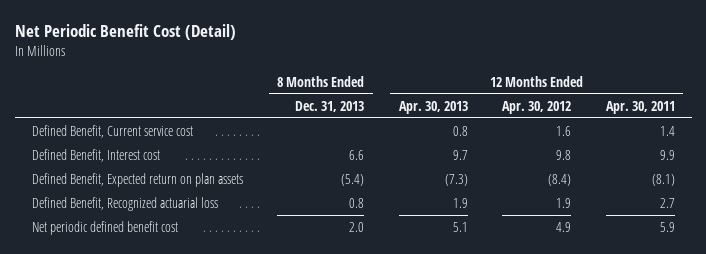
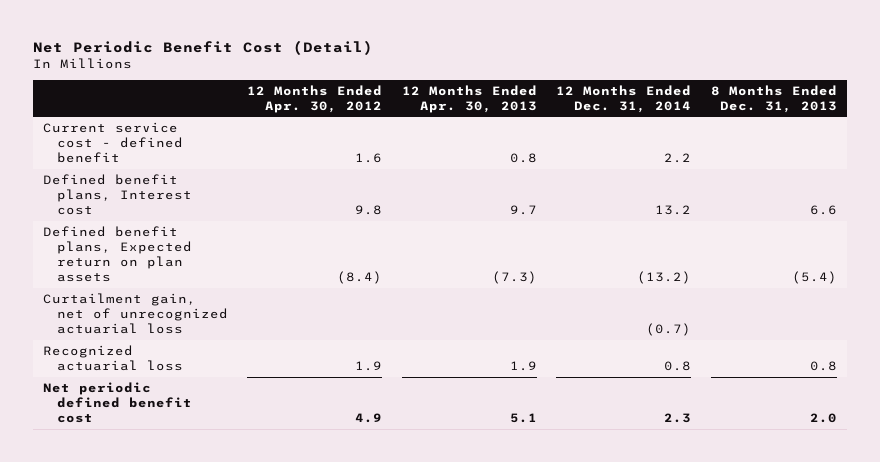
[605,100,675,114] Apr. 30, 2011 -> none
none -> [556,84,692,113] 12 Months Ended Dec. 31, 2014
[31,124,193,138] Defined Benefit, Current service cost -> [43,121,183,164] Current service cost - defined benefit
[31,148,160,162] Defined Benefit, Interest cost -> [43,173,192,216] Defined benefit plans, Interest cost
[31,172,243,187] Defined Benefit, Expected return on plan assets -> [43,225,192,283] Defined benefit plans, Expected return on plan assets
none -> [43,292,228,335] Curtailment gain, net of unrecognized actuarial loss
[31,196,218,211] Defined Benefit, Recognized actuarial loss -> [43,344,183,372] Recognized actuarial loss

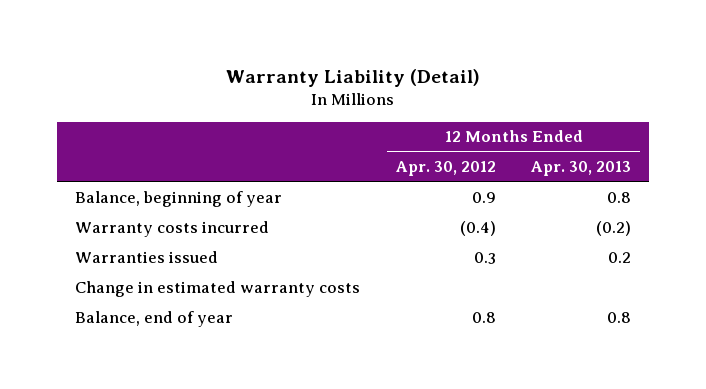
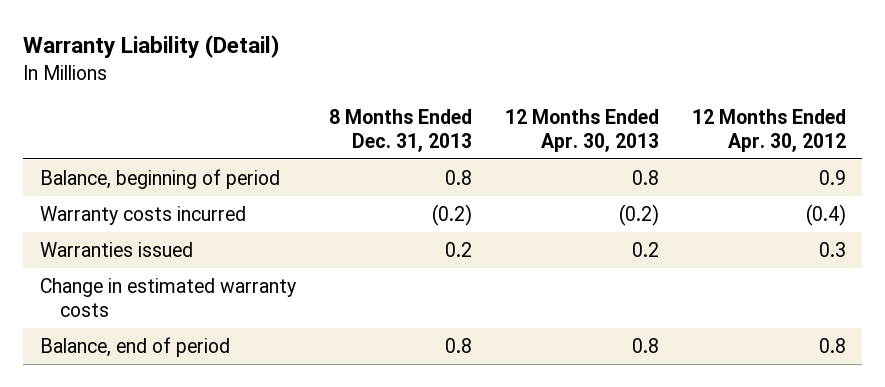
none -> [328,109,472,152] 8 Months Ended Dec. 31, 2013
[75,190,283,207] Balance, beginning of year -> [39,168,280,189] Balance, beginning of period
[75,310,234,327] Balance, end of year -> [39,336,230,357] Balance, end of period

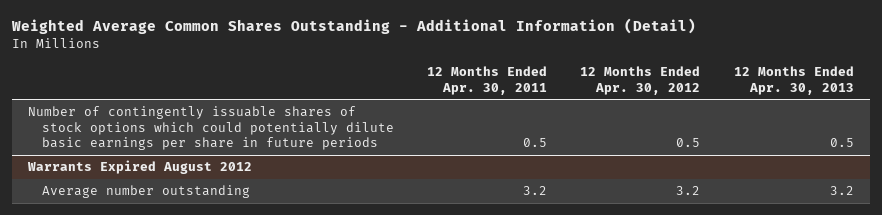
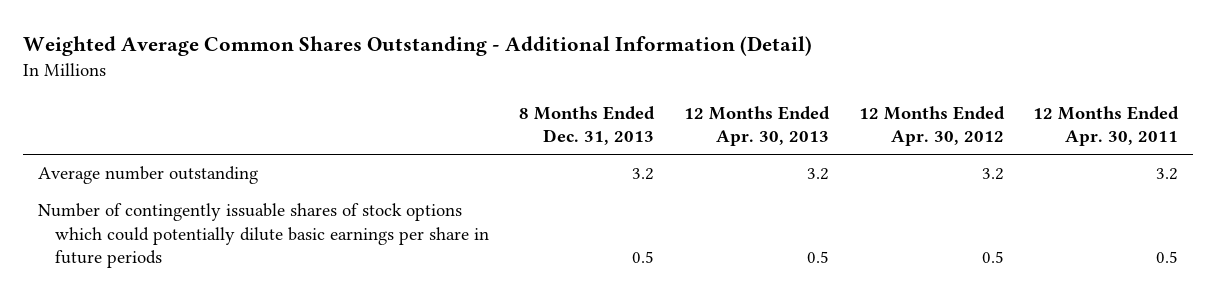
none -> [518,105,655,145] 8 Months Ended Dec. 31, 2013
[27,160,253,175] Warrants Expired August 2012 -> none
[28,106,394,151] Number of contingently issuable shares of stock options which could potentially dilute basic earnings per share in future periods -> [37,203,489,268] Number of contingently issuable shares of stock options which could potentially dilute basic earnings per share in future periods

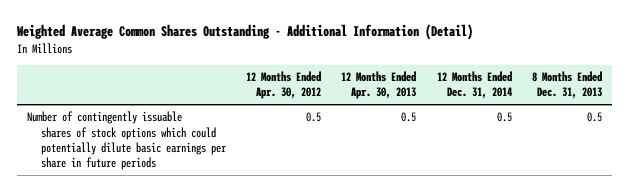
[1033,105,1180,146] 12 Months Ended Apr. 30, 2011 -> none
none -> [436,71,512,100] 12 Months Ended Dec. 31, 2014
[37,166,258,185] Average number outstanding -> none

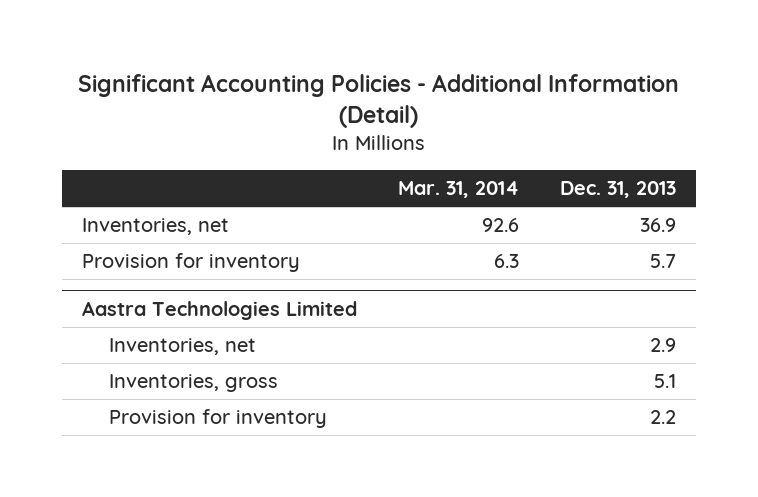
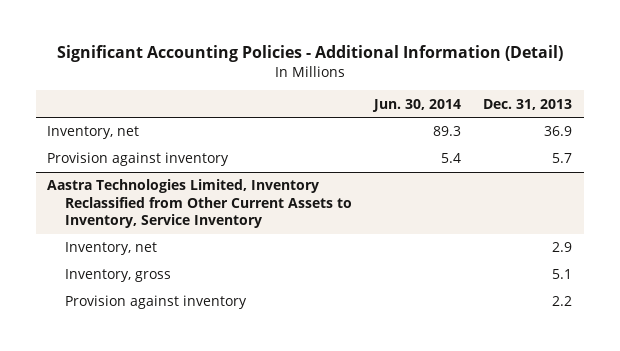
[397,181,519,199] Mar. 31, 2014 -> none
none -> [371,98,461,112] Jun. 30, 2014
[82,300,358,320] Aastra Technologies Limited -> none
[82,218,230,236] Inventories, net -> [47,126,140,140] Inventory, net
[82,253,301,273] Provision for inventory -> [47,152,230,167] Provision against inventory
none -> [47,179,352,229] Aastra Technologies Limited, Inventory Reclassified from Other Current Assets to Inventory, Service Inventory
[109,338,257,356] Inventories, net -> [64,242,157,256] Inventory, net
[109,374,279,393] Inventories, gross -> [64,269,171,283] Inventory, gross
[109,409,328,429] Provision for inventory -> [64,295,247,310] Provision against inventory

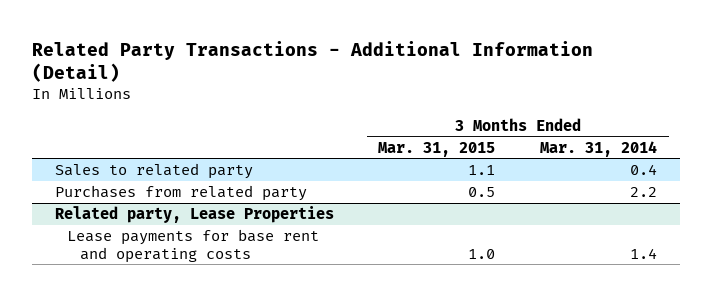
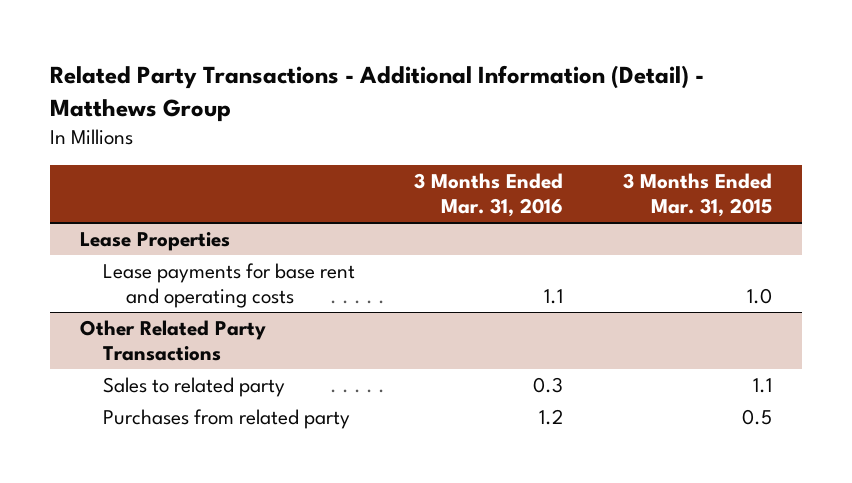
[32,40,594,82] Related Party Transactions - Additional Information (Detail) -> [50,65,705,122] Related Party Transactions - Additional Information (Detail) - Matthews Group
[540,140,658,157] Mar. 31, 2014 -> none
none -> [414,173,564,218] 3 Months Ended Mar. 31, 2016
none -> [80,232,231,252] Lease Properties
none -> [102,263,355,308] Lease payments for base rent and operating costs
none -> [80,320,267,361] Other Related Party Transactions
[54,206,334,224] Related party, Lease Properties -> none
[67,229,320,263] Lease payments for base rent and operating costs -> none

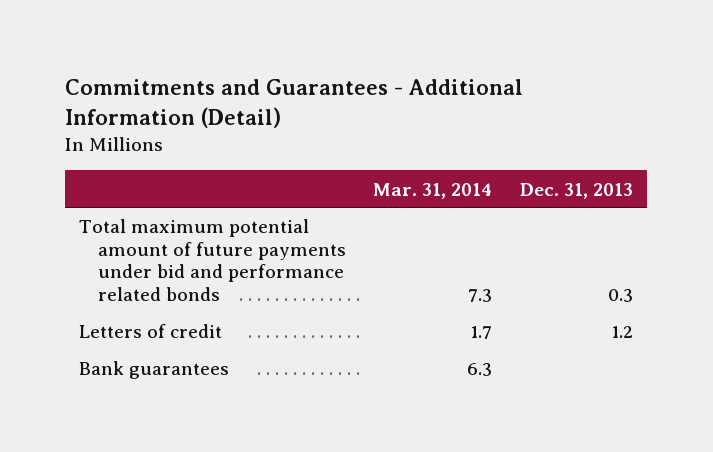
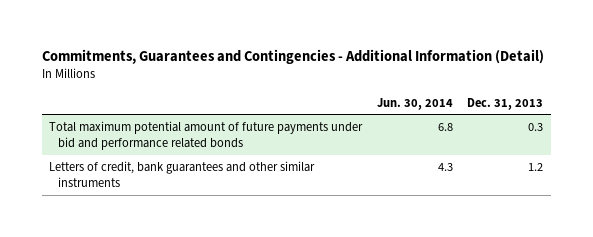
[65,79,524,129] Commitments and Guarantees - Additional Information (Detail) -> [42,49,545,65] Commitments, Guarantees and Contingencies - Additional Information (Detail)
[373,182,493,199] Mar. 31, 2014 -> none
none -> [376,97,453,110] Jun. 30, 2014
[79,361,230,380] Bank guarantees -> none
[79,324,223,339] Letters of credit -> [49,160,316,188] Letters of credit, bank guarantees and other similar instruments

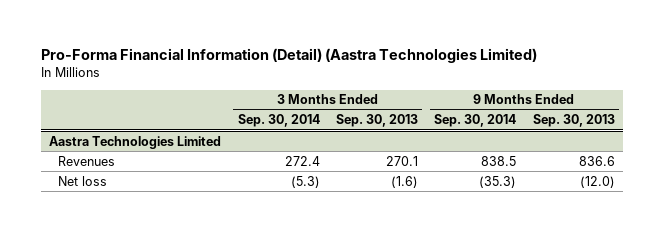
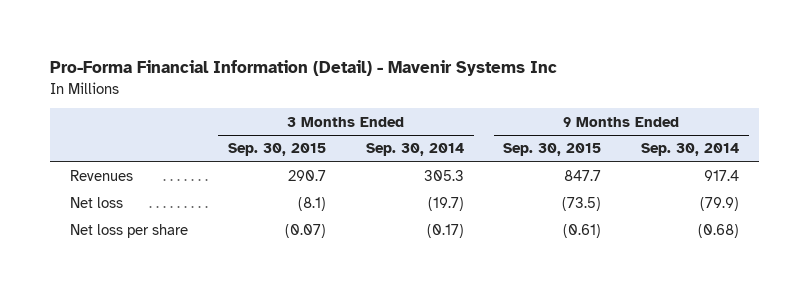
[41,48,538,64] Pro-Forma Financial Information (Detail) (Aastra Technologies Limited) -> [50,60,558,77] Pro-Forma Financial Information (Detail) - Mavenir Systems Inc
[335,114,418,128] Sep. 30, 2013 -> none
[532,114,615,128] Sep. 30, 2013 -> none
none -> [227,143,326,157] Sep. 30, 2015
none -> [503,143,602,157] Sep. 30, 2015
[49,135,222,149] Aastra Technologies Limited -> none
[284,155,320,166] 272.4 -> [423,170,464,182] 305.3
[481,155,517,166] 838.5 -> [704,170,740,182] 917.4
[290,175,320,188] (5.3) -> [427,197,464,212] (19.7)
[479,175,517,188] (35.3) -> [700,197,740,212] (79.9)
none -> [70,224,189,239] Net loss per share

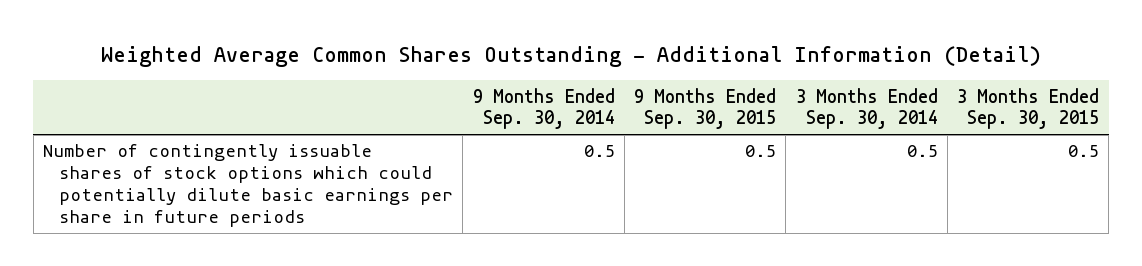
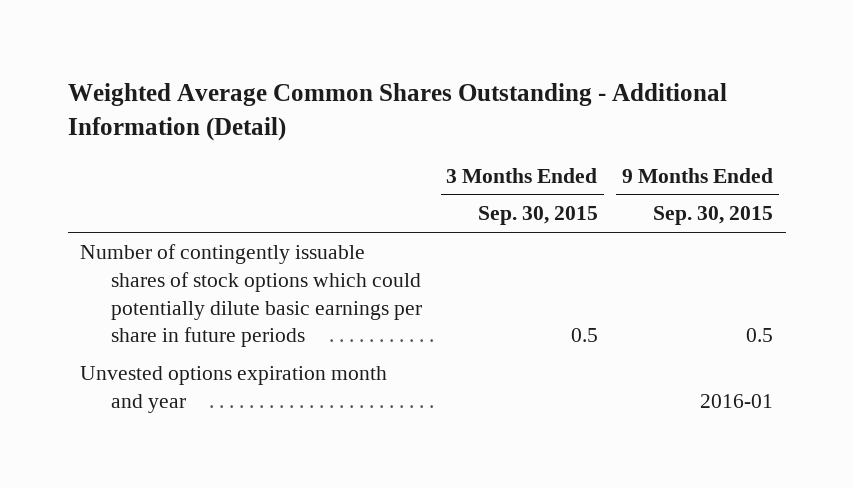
[472,87,615,130] 9 Months Ended Sep. 30, 2014 -> none
[795,87,938,130] 3 Months Ended Sep. 30, 2014 -> none
none -> [80,365,388,413] Unvested options expiration month and year

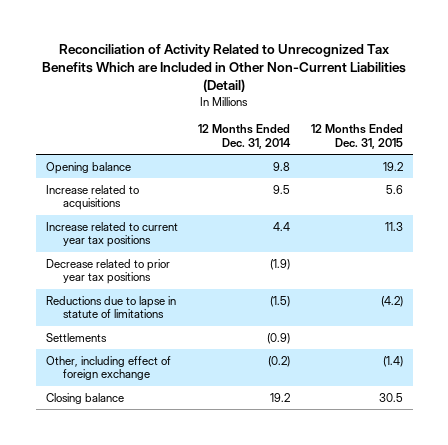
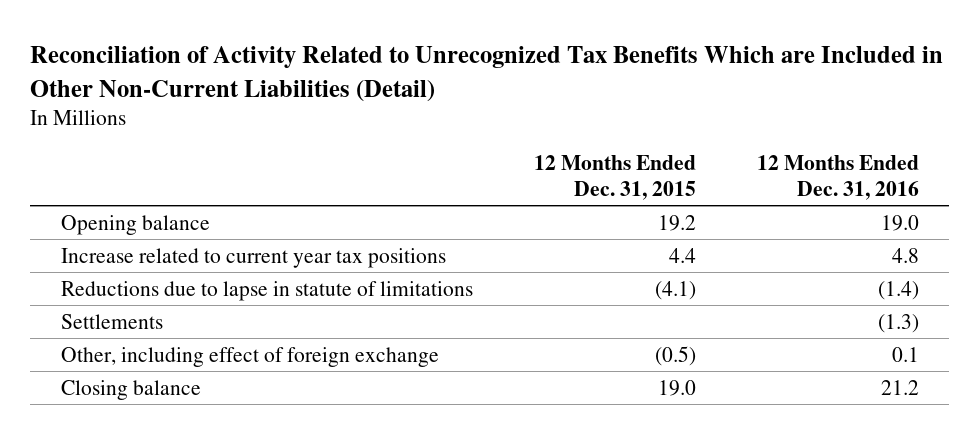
[198,124,292,150] 12 Months Ended Dec. 31, 2014 -> none
none -> [756,155,919,200] 12 Months Ended Dec. 31, 2016
[45,184,139,211] Increase related to acquisitions -> none
[45,258,170,285] Decrease related to prior year tax positions -> none
[384,221,403,231] 11.3 -> [668,247,696,263] 4.4
[380,295,403,307] (4.2) -> [654,280,696,300] (4.1)
[382,355,403,367] (1.4) -> [654,345,696,366] (0.5)
[378,392,403,402] 30.5 -> [657,379,696,396] 19.0

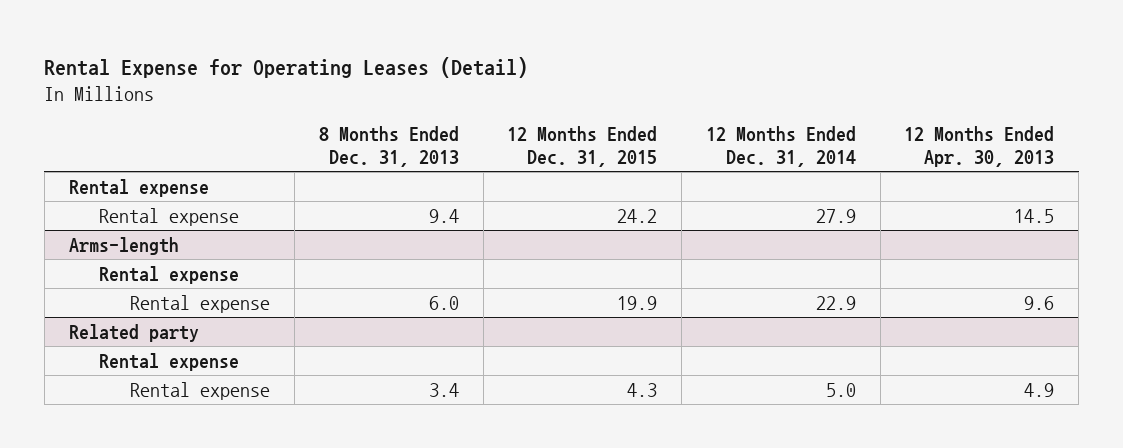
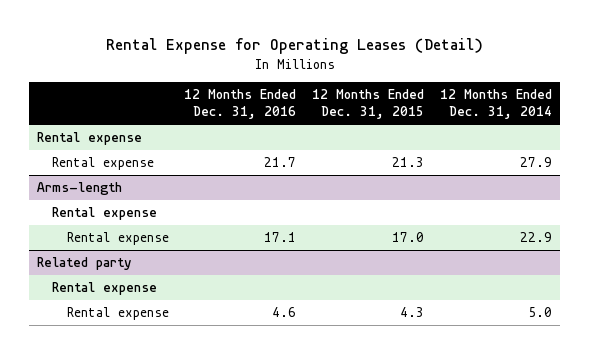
[318,126,459,168] 8 Months Ended Dec. 31, 2013 -> none
[904,126,1055,168] 12 Months Ended Apr. 30, 2013 -> none
none -> [184,89,297,120] 12 Months Ended Dec. 31, 2016
[617,208,658,223] 24.2 -> [392,157,425,168] 21.3
[617,295,658,310] 19.9 -> [392,232,425,243] 17.0

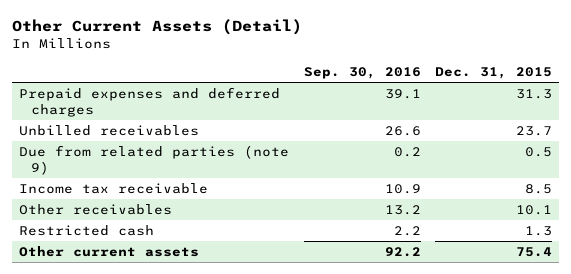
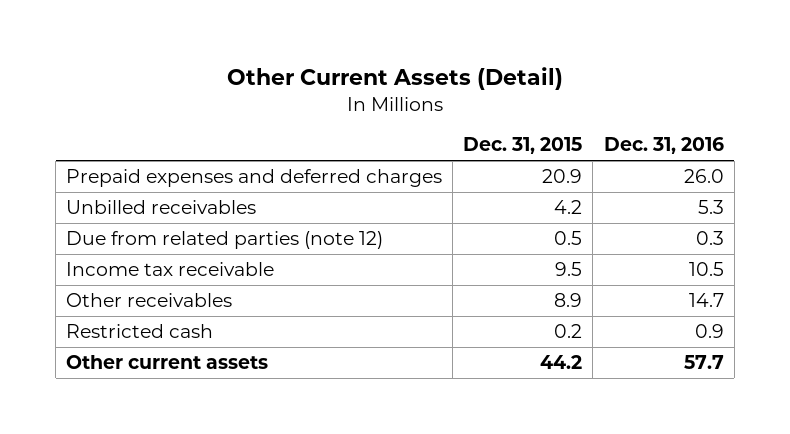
[303,66,421,79] Sep. 30, 2016 -> none
none -> [603,137,724,155] Dec. 31, 2016
[515,89,552,100] 31.3 -> [542,168,583,183] 20.9
[515,126,552,137] 23.7 -> [554,199,583,214] 4.2
[19,145,290,175] Due from related parties (note 9) -> [66,230,384,249] Due from related parties (note 12)
[524,184,552,195] 8.5 -> [555,261,583,276] 9.5
[515,205,552,216] 10.1 -> [554,292,583,307] 8.9
[524,226,552,237] 1.3 -> [554,323,583,338] 0.2
[515,247,552,258] 75.4 -> [540,354,583,369] 44.2

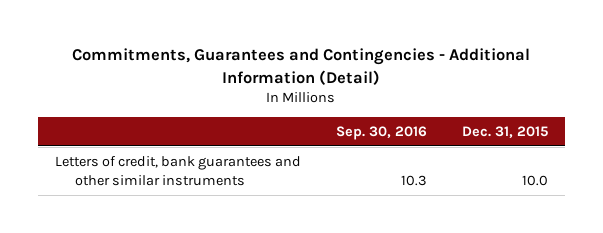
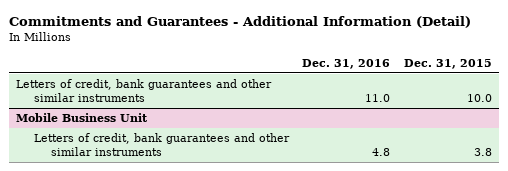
[72,48,531,85] Commitments, Guarantees and Contingencies - Additional Information (Detail) -> [9,16,472,29] Commitments and Guarantees - Additional Information (Detail)
[335,125,427,140] Sep. 30, 2016 -> none
none -> [302,58,391,69] Dec. 31, 2016
none -> [15,113,148,123] Mobile Business Unit
none -> [33,133,290,156] Letters of credit, bank guarantees and other similar instruments

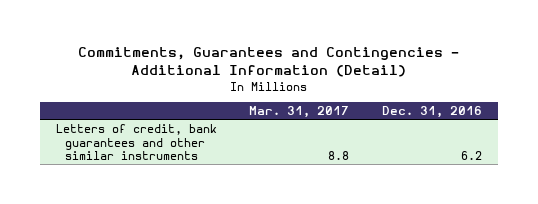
[9,16,472,29] Commitments and Guarantees - Additional Information (Detail) -> [77,47,459,78] Commitments, Guarantees and Contingencies - Additional Information (Detail)
[404,58,493,69] Dec. 31, 2015 -> none
none -> [249,106,350,119] Mar. 31, 2017
[15,113,148,123] Mobile Business Unit -> none
[33,133,290,156] Letters of credit, bank guarantees and other similar instruments -> none
[365,93,391,102] 11.0 -> [460,151,482,161] 6.2

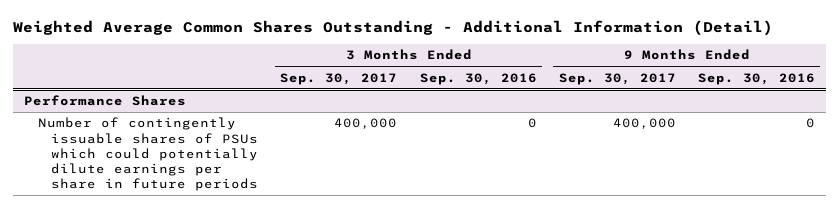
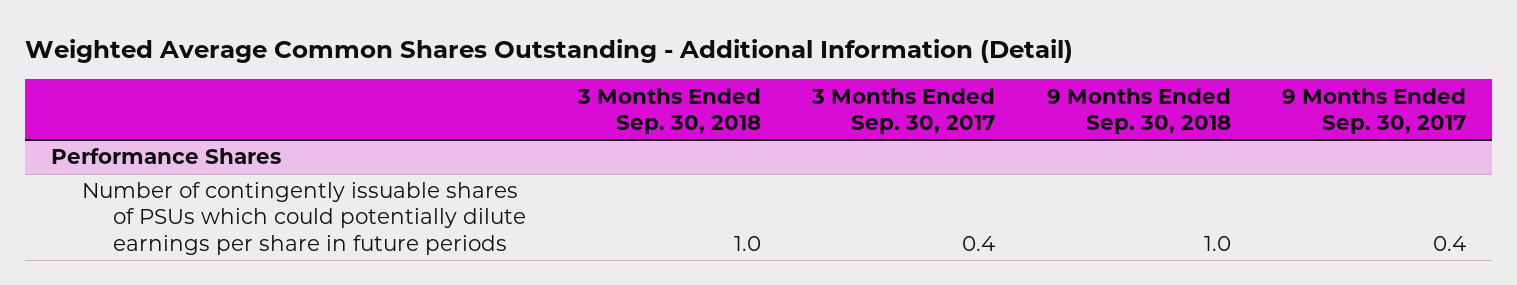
[419,72,537,85] Sep. 30, 2016 -> none
[697,72,815,85] Sep. 30, 2016 -> none
none -> [576,87,761,134] 3 Months Ended Sep. 30, 2018
none -> [1046,87,1231,134] 9 Months Ended Sep. 30, 2018
[334,118,398,130] 400,000 -> [962,235,996,251] 0.4
[612,118,676,130] 400,000 -> [1433,235,1467,251] 0.4

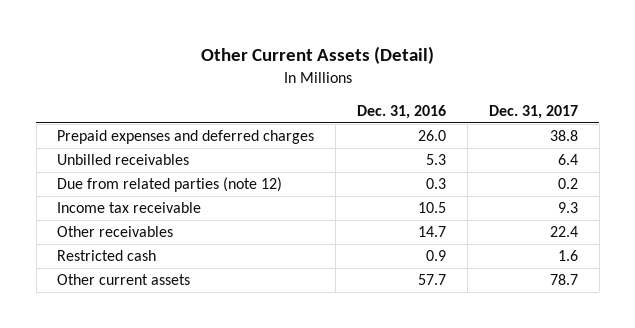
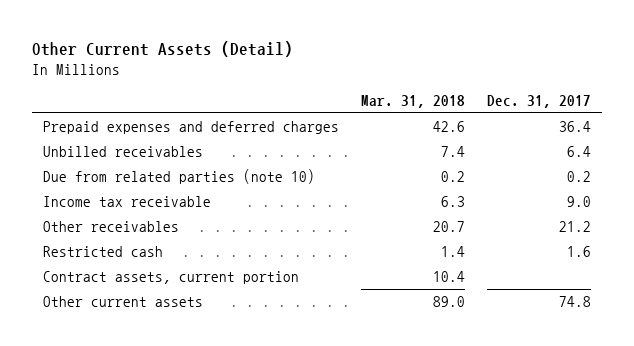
[357,105,447,120] Dec. 31, 2016 -> none
none -> [360,95,465,109] Mar. 31, 2018
[550,130,579,142] 38.8 -> [558,120,591,132] 36.4
[57,177,283,193] Due from related parties (note 12) -> [43,168,316,184] Due from related parties (note 10)
[558,202,579,214] 9.3 -> [566,195,591,207] 9.0
[550,226,579,238] 22.4 -> [558,220,591,232] 21.2
none -> [43,270,300,284] Contract assets, current portion
[550,274,579,286] 78.7 -> [558,295,591,307] 74.8

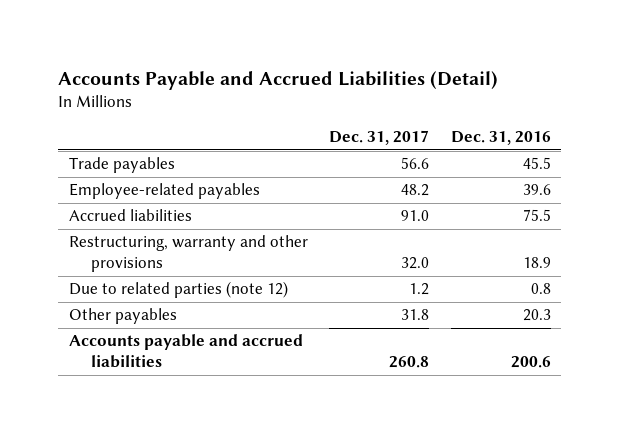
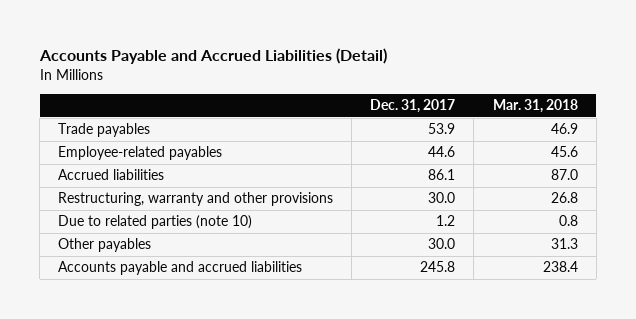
[450,131,551,146] Dec. 31, 2016 -> none
none -> [492,99,578,114] Mar. 31, 2018
[401,157,430,170] 56.6 -> [428,123,456,135] 53.9
[401,184,430,197] 48.2 -> [428,146,456,158] 44.6
[401,210,430,222] 91.0 -> [428,169,456,181] 86.1
[401,257,430,270] 32.0 -> [428,192,456,204] 30.0
[69,281,289,299] Due to related parties (note 12) -> [58,215,253,230] Due to related parties (note 10)
[401,309,430,321] 31.8 -> [428,238,456,250] 30.0
[389,356,430,369] 260.8 -> [420,261,456,273] 245.8

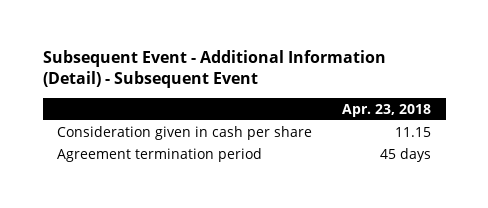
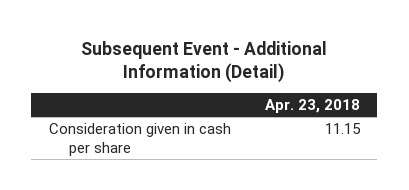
[42,50,386,89] Subsequent Event - Additional Information (Detail) - Subsequent Event -> [81,40,328,84] Subsequent Event - Additional Information (Detail)
[57,147,263,162] Agreement termination period -> none

